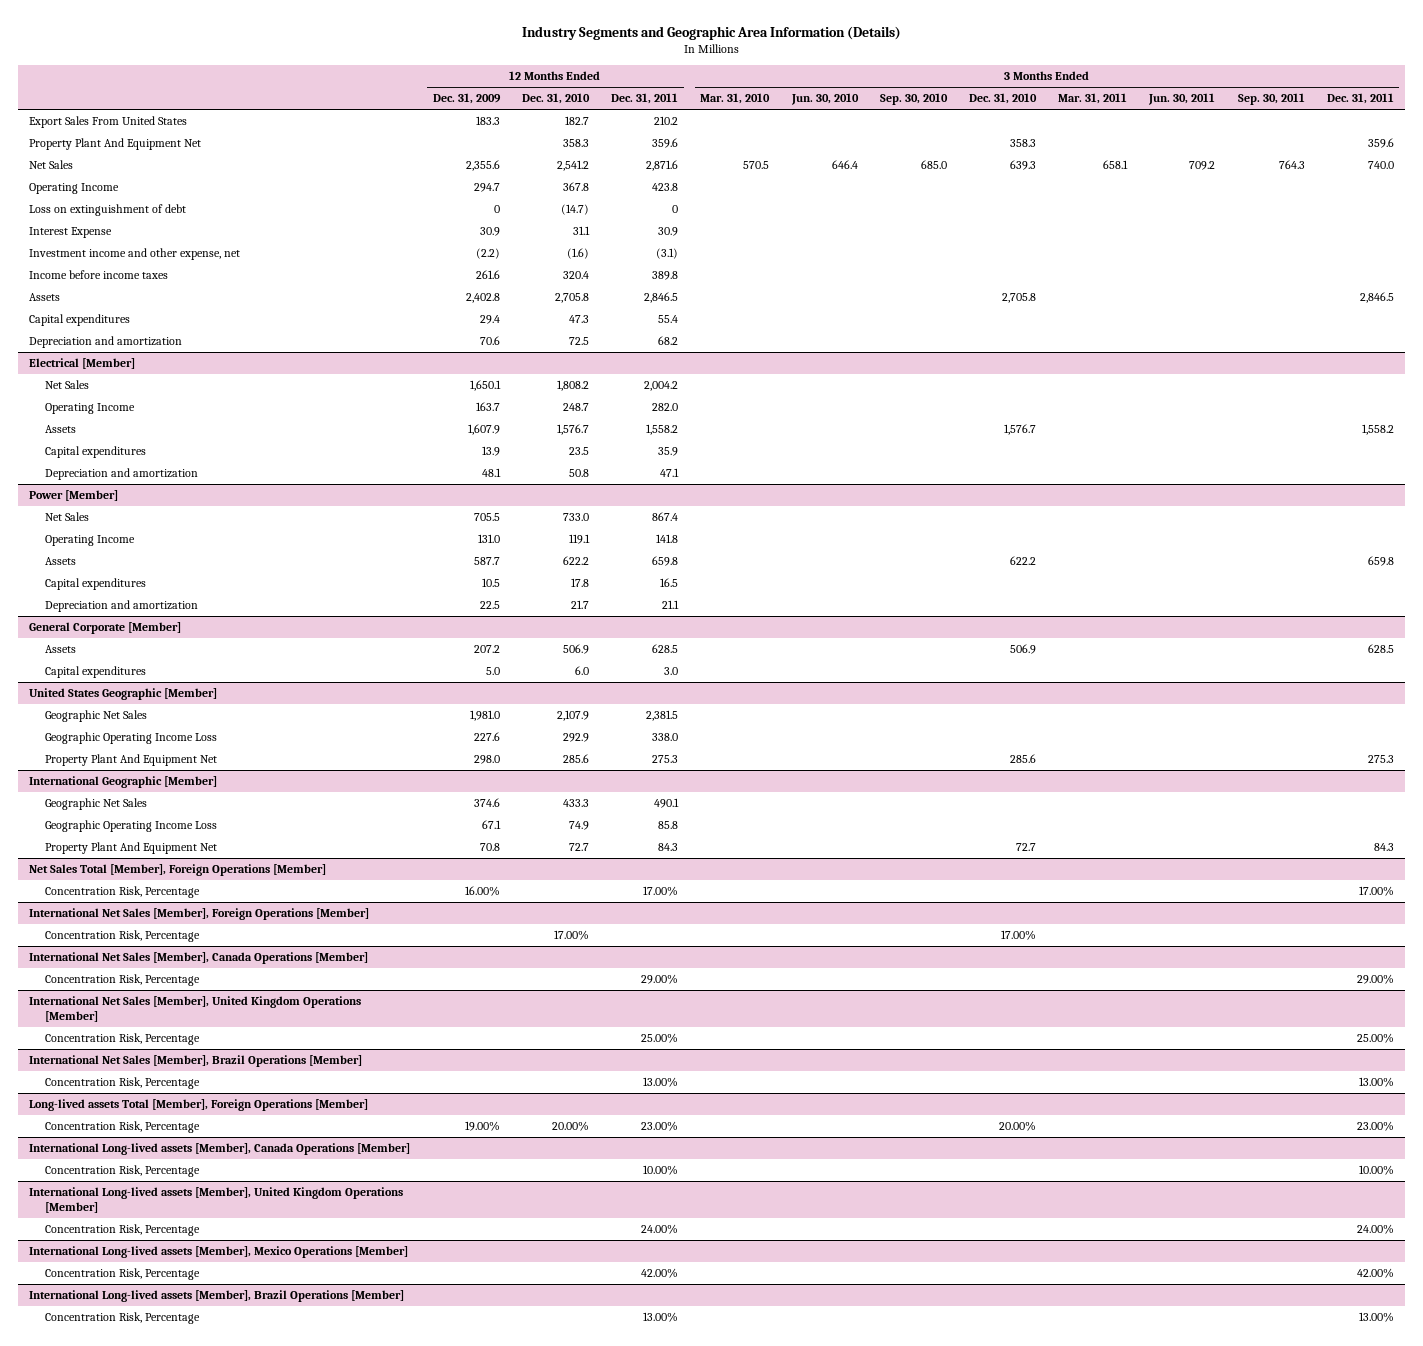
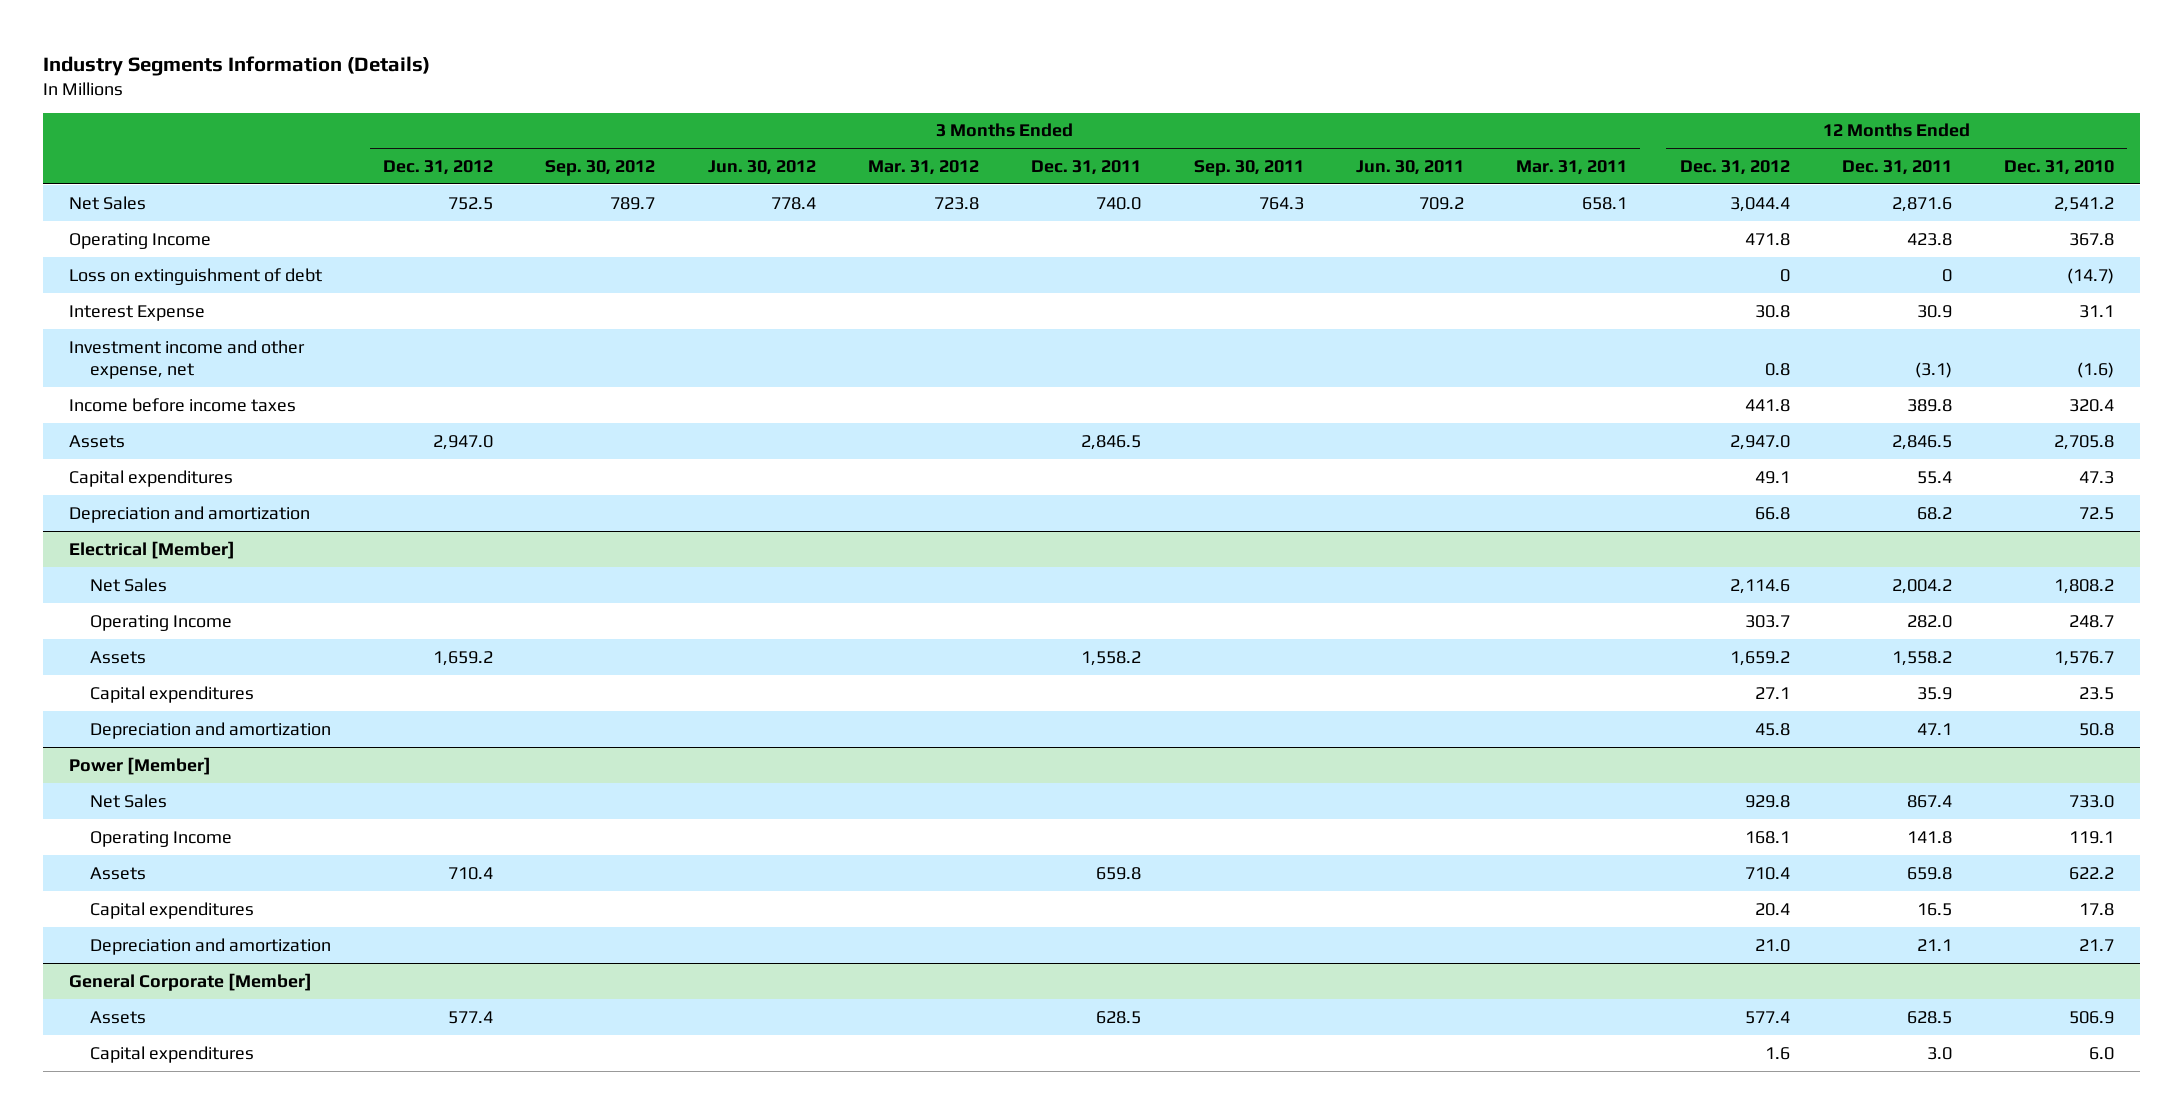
[521,25,901,40] Industry Segments and Geographic Area Information (Details) -> [43,55,431,76] Industry Segments Information (Details)
[432,93,501,105] Dec. 31, 2009 -> none
[700,93,771,105] Mar. 31, 2010 -> none
[790,93,859,106] Jun. 30, 2010 -> none
[879,93,948,106] Sep. 30, 2010 -> none
[968,93,1037,105] Dec. 31, 2010 -> none
none -> [382,159,493,175] Dec. 31, 2012
none -> [545,159,656,176] Sep. 30, 2012
none -> [707,159,816,175] Jun. 30, 2012
none -> [867,159,979,175] Mar. 31, 2012
none -> [1679,159,1790,175] Dec. 31, 2012
[29,116,188,129] Export Sales From United States -> none
[29,138,202,151] Property Plant And Equipment Net -> none
[29,688,218,701] United States Geographic [Member] -> none
[45,710,148,723] Geographic Net Sales -> none
[45,732,218,745] Geographic Operating Income Loss -> none
[45,754,218,767] Property Plant And Equipment Net -> none
[29,776,218,789] International Geographic [Member] -> none
[45,798,148,811] Geographic Net Sales -> none
[45,820,218,833] Geographic Operating Income Loss -> none
[45,842,218,855] Property Plant And Equipment Net -> none
[29,864,327,877] Net Sales Total [Member], Foreign Operations [Member] -> none
[45,886,201,899] Concentration Risk, Percentage -> none
[29,908,370,921] International Net Sales [Member], Foreign Operations [Member] -> none
[45,930,201,943] Concentration Risk, Percentage -> none
[29,952,369,965] International Net Sales [Member], Canada Operations [Member] -> none
[45,974,201,987] Concentration Risk, Percentage -> none
[29,996,362,1022] International Net Sales [Member], United Kingdom Operations [Member] -> none
[45,1033,201,1046] Concentration Risk, Percentage -> none
[29,1055,363,1068] International Net Sales [Member], Brazil Operations [Member] -> none
[45,1077,201,1090] Concentration Risk, Percentage -> none
[29,1099,369,1112] Long-lived assets Total [Member], Foreign Operations [Member] -> none
[45,1121,201,1134] Concentration Risk, Percentage -> none
[29,1143,411,1156] International Long-lived assets [Member], Canada Operations [Member] -> none
[45,1165,201,1178] Concentration Risk, Percentage -> none
[29,1187,404,1213] International Long-lived assets [Member], United Kingdom Operations [Member] -> none
[45,1224,201,1237] Concentration Risk, Percentage -> none
[29,1246,409,1259] International Long-lived assets [Member], Mexico Operations [Member] -> none
[45,1268,201,1281] Concentration Risk, Percentage -> none
[29,1290,405,1303] International Long-lived assets [Member], Brazil Operations [Member] -> none
[45,1312,201,1325] Concentration Risk, Percentage -> none

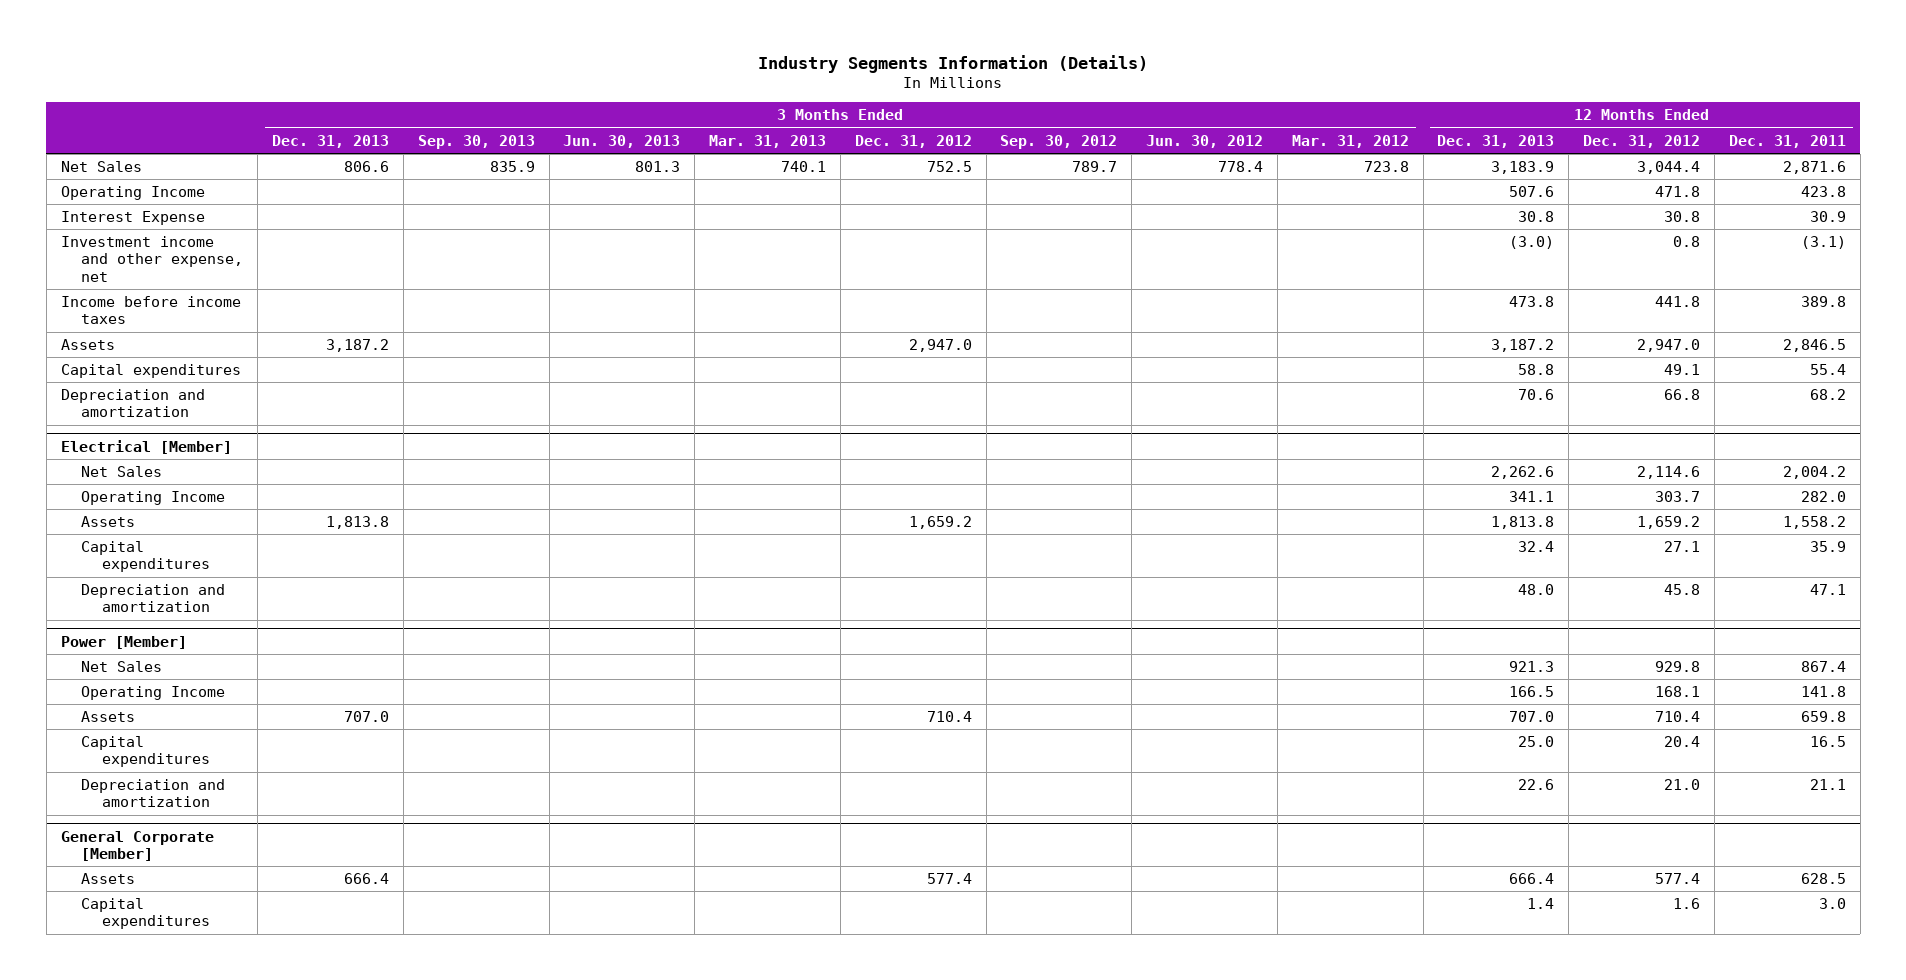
[1031,159,1142,175] Dec. 31, 2011 -> none
[1193,159,1304,176] Sep. 30, 2011 -> none
[1355,159,1464,175] Jun. 30, 2011 -> none
[1516,159,1628,175] Mar. 31, 2011 -> none
[2004,159,2115,175] Dec. 31, 2010 -> none
none -> [271,134,389,148] Dec. 31, 2013
none -> [417,134,535,149] Sep. 30, 2013
none -> [563,134,681,148] Jun. 30, 2013
none -> [709,134,827,148] Mar. 31, 2013
none -> [1437,134,1555,148] Dec. 31, 2013
[69,267,323,285] Loss on extinguishment of debt -> none

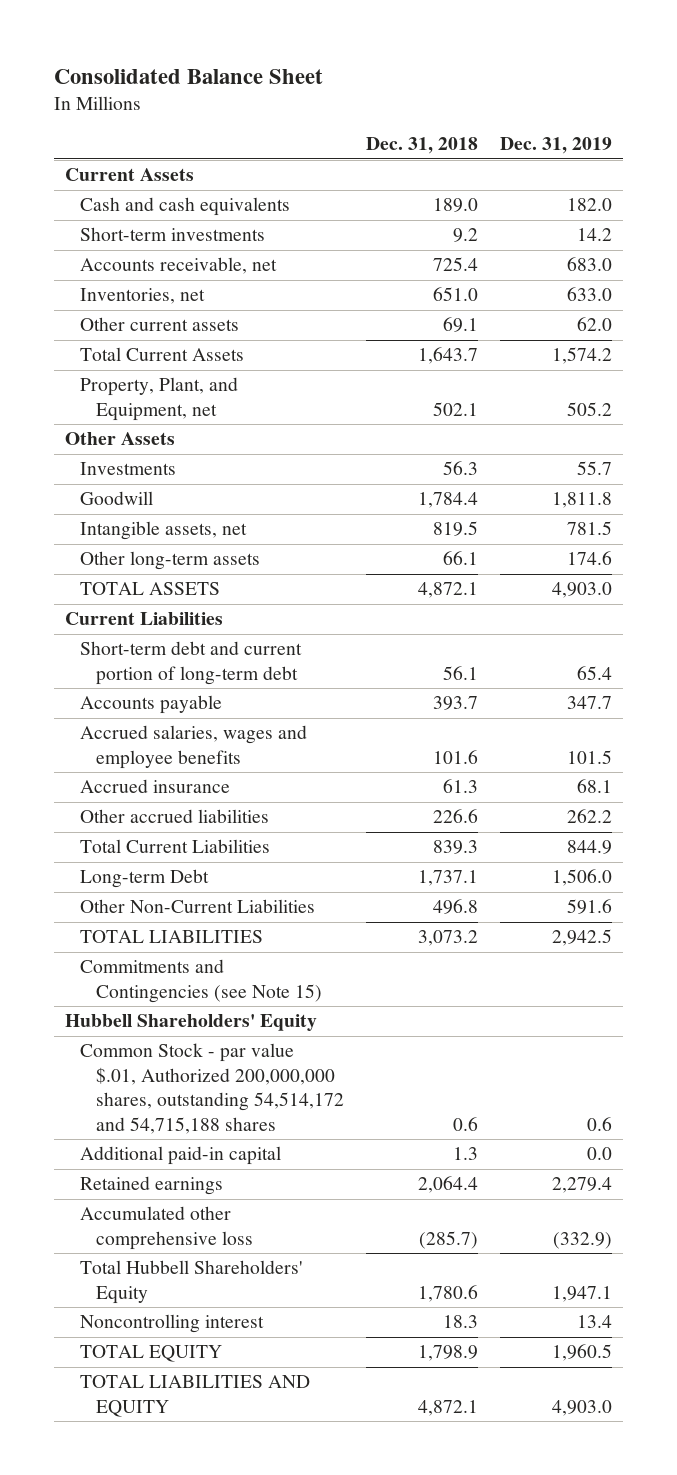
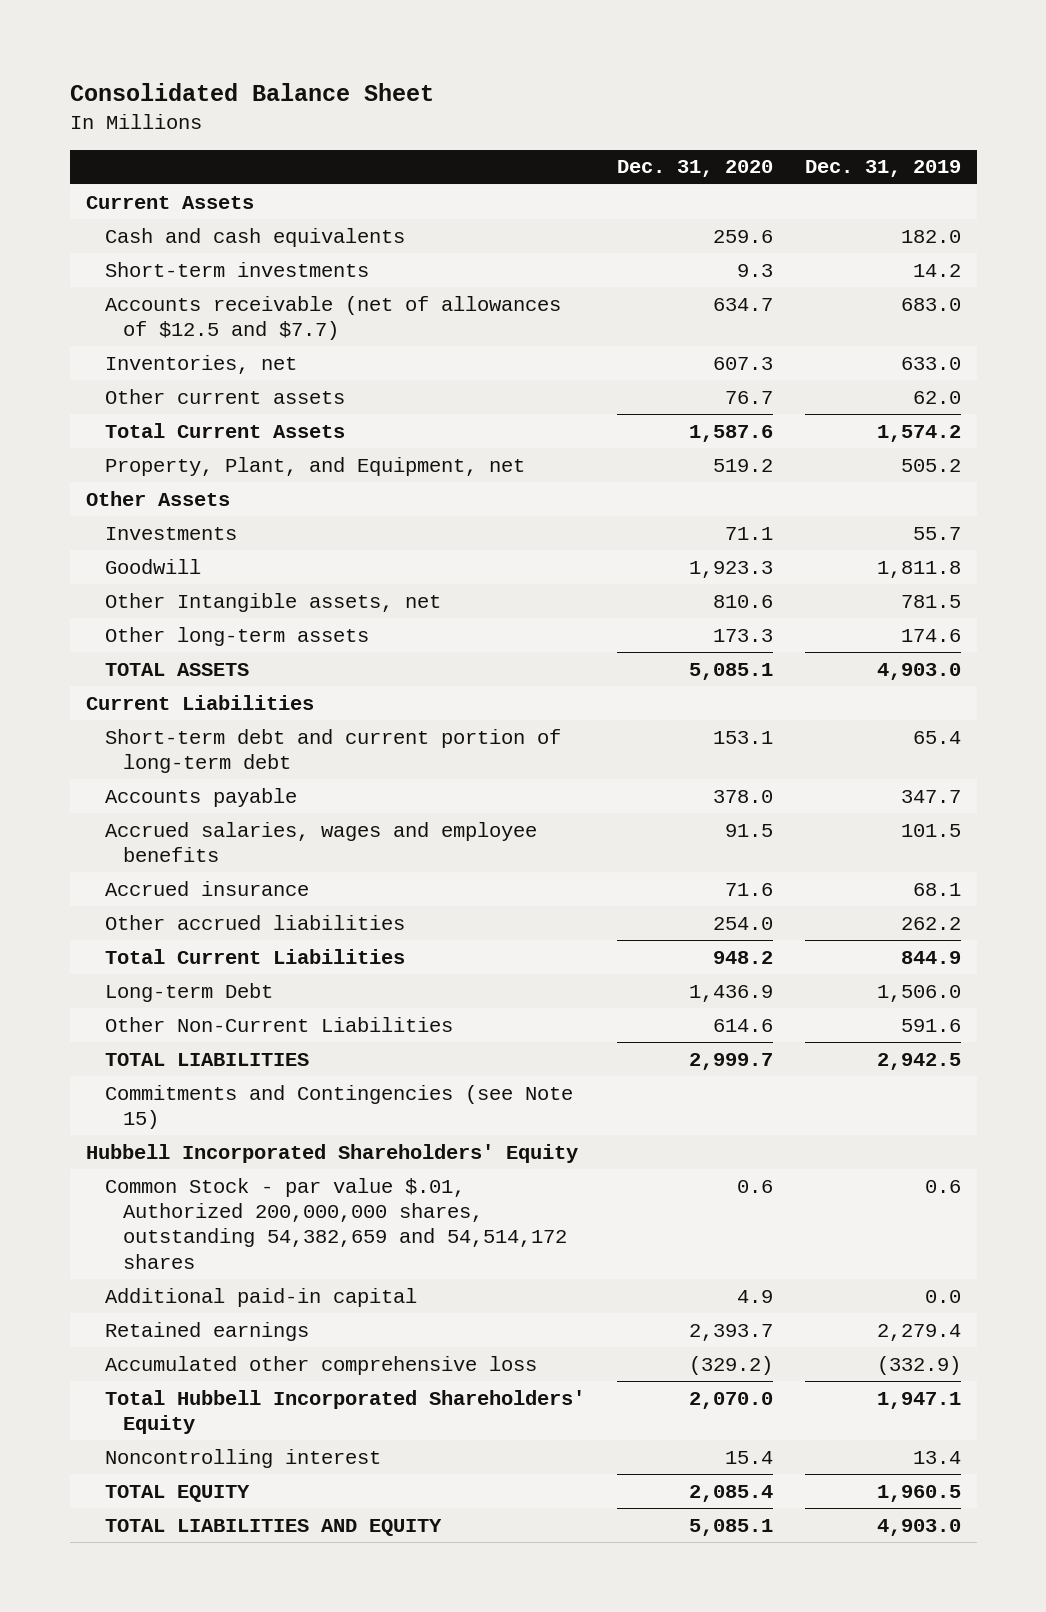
[365,137,478,155] Dec. 31, 2018 -> none
none -> [616,160,773,178] Dec. 31, 2020
[80,257,278,275] Accounts receivable, net -> [104,295,561,341] Accounts receivable (net of allowances of $12.5 and $7.7)
[80,521,248,541] Intangible assets, net -> [104,592,441,612] Other Intangible assets, net
[64,1014,317,1032] Hubbell Shareholders' Equity -> [85,1143,578,1163] Hubbell Incorporated Shareholders' Equity
[80,1043,344,1134] Common Stock - par value $.01, Authorized 200,000,000 shares, outstanding 54,514,172 and 54,715,188 shares -> [104,1177,568,1269] Common Stock - par value $.01, Authorized 200,000,000 shares, outstanding 54,382,659 and 54,514,172 shares
[80,1260,304,1304] Total Hubbell Shareholders' Equity -> [104,1389,585,1435] Total Hubbell Incorporated Shareholders' Equity

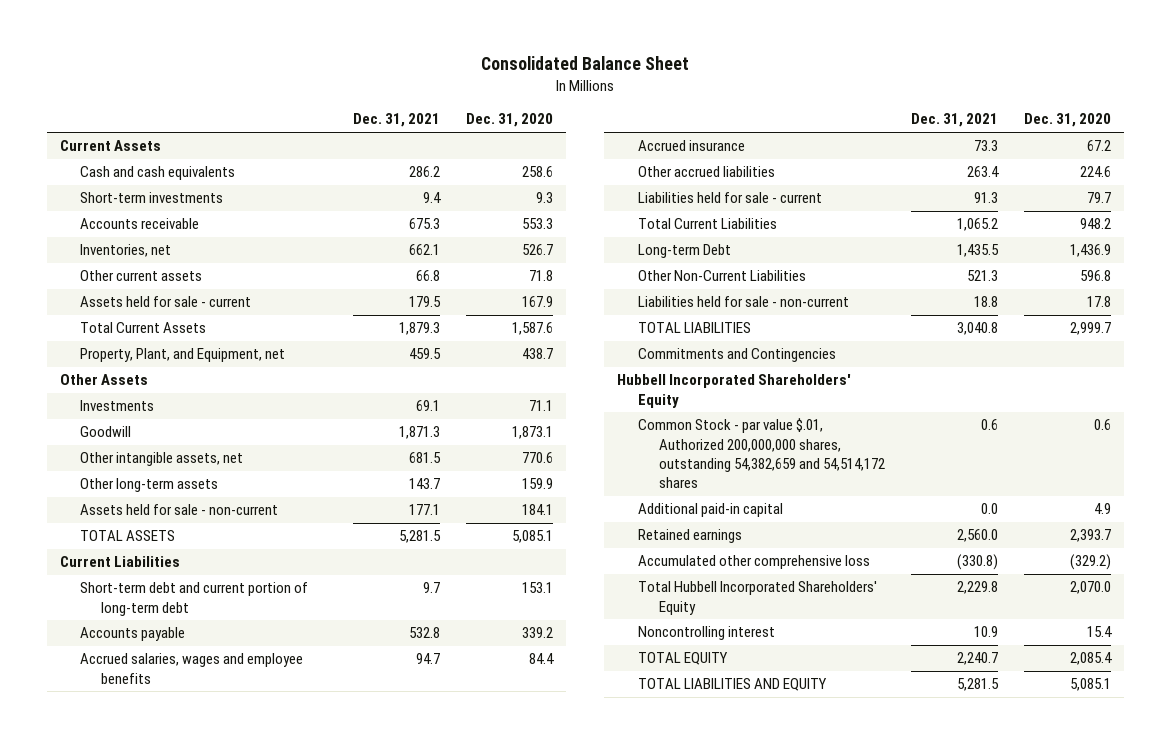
[804,160,961,178] Dec. 31, 2019 -> none
none -> [353,113,441,128] Dec. 31, 2021
[712,229,773,243] 259.6 -> [522,166,554,178] 258.6
[104,295,561,341] Accounts receivable (net of allowances of $12.5 and $7.7) -> [80,218,200,230] Accounts receivable
[712,297,773,311] 634.7 -> [522,218,554,230] 553.3
[712,356,773,370] 607.3 -> [522,244,554,256] 526.7
[724,390,773,404] 76.7 -> [529,270,554,282] 71.8
none -> [80,296,252,308] Assets held for sale - current
[712,458,773,472] 519.2 -> [522,348,554,360] 438.7
[688,560,773,578] 1,923.3 -> [512,426,554,440] 1,873.1
[104,592,441,612] Other Intangible assets, net -> [80,452,244,467] Other intangible assets, net
[712,594,773,608] 810.6 -> [522,452,554,464] 770.6
[712,628,773,642] 173.3 -> [522,478,554,490] 159.9
none -> [80,504,279,516] Assets held for sale - non-current
[712,789,773,803] 378.0 -> [522,627,554,639] 339.2
[724,823,773,837] 91.5 -> [529,653,555,665] 84.4
[724,882,773,896] 71.6 -> [1086,140,1111,152] 67.2
[712,916,773,930] 254.0 -> [1079,166,1111,178] 224.6
none -> [637,192,822,204] Liabilities held for sale - current
[712,1018,773,1032] 614.6 -> [1079,270,1111,282] 596.8
none -> [637,296,849,308] Liabilities held for sale - non-current
[104,1084,573,1130] Commitments and Contingencies (see Note 15) -> [637,348,836,363] Commitments and Contingencies

